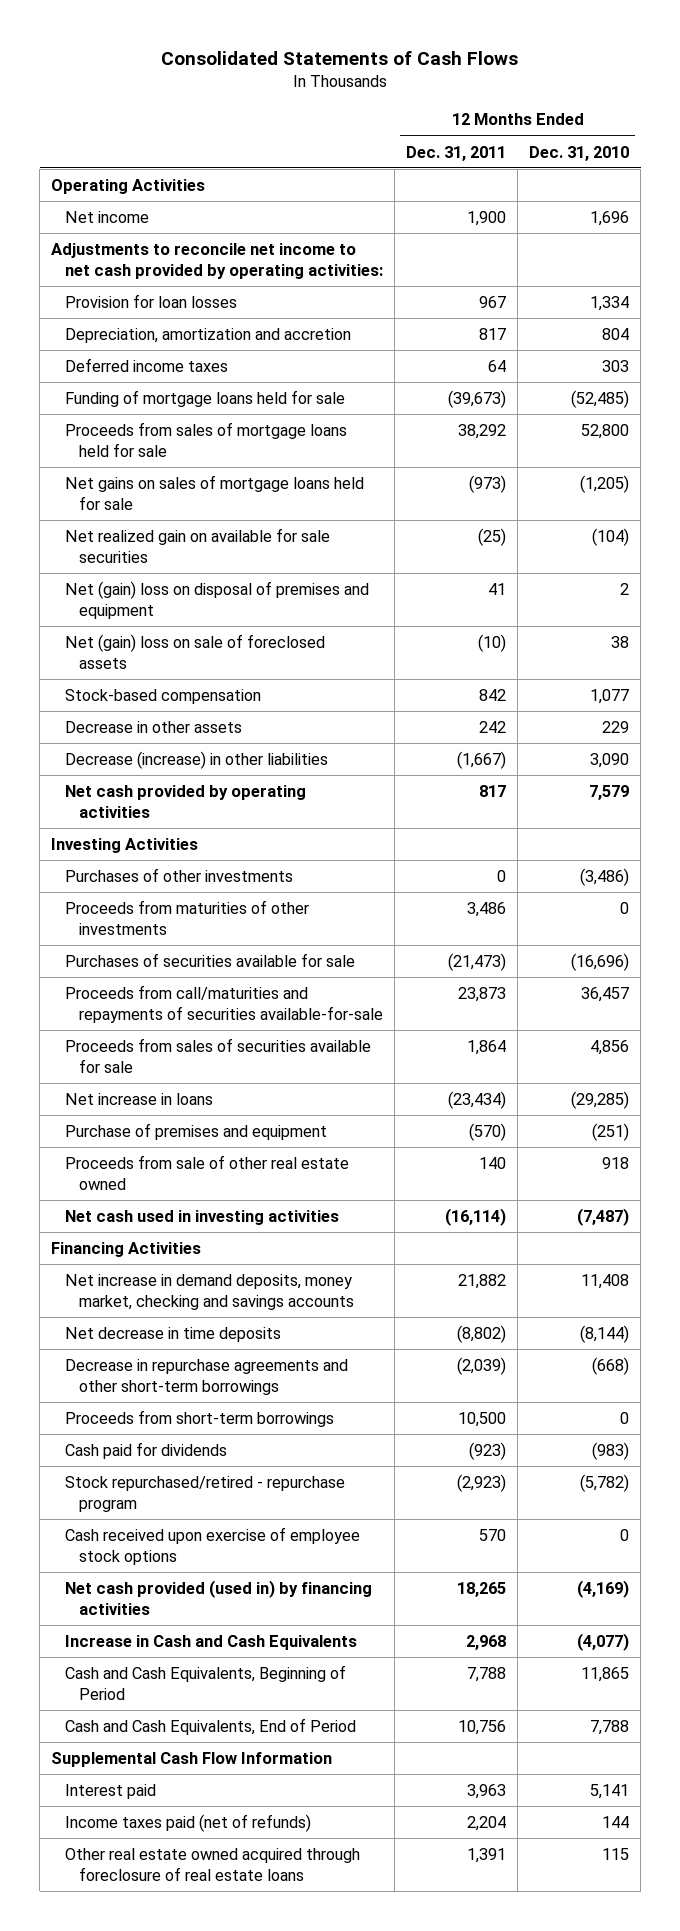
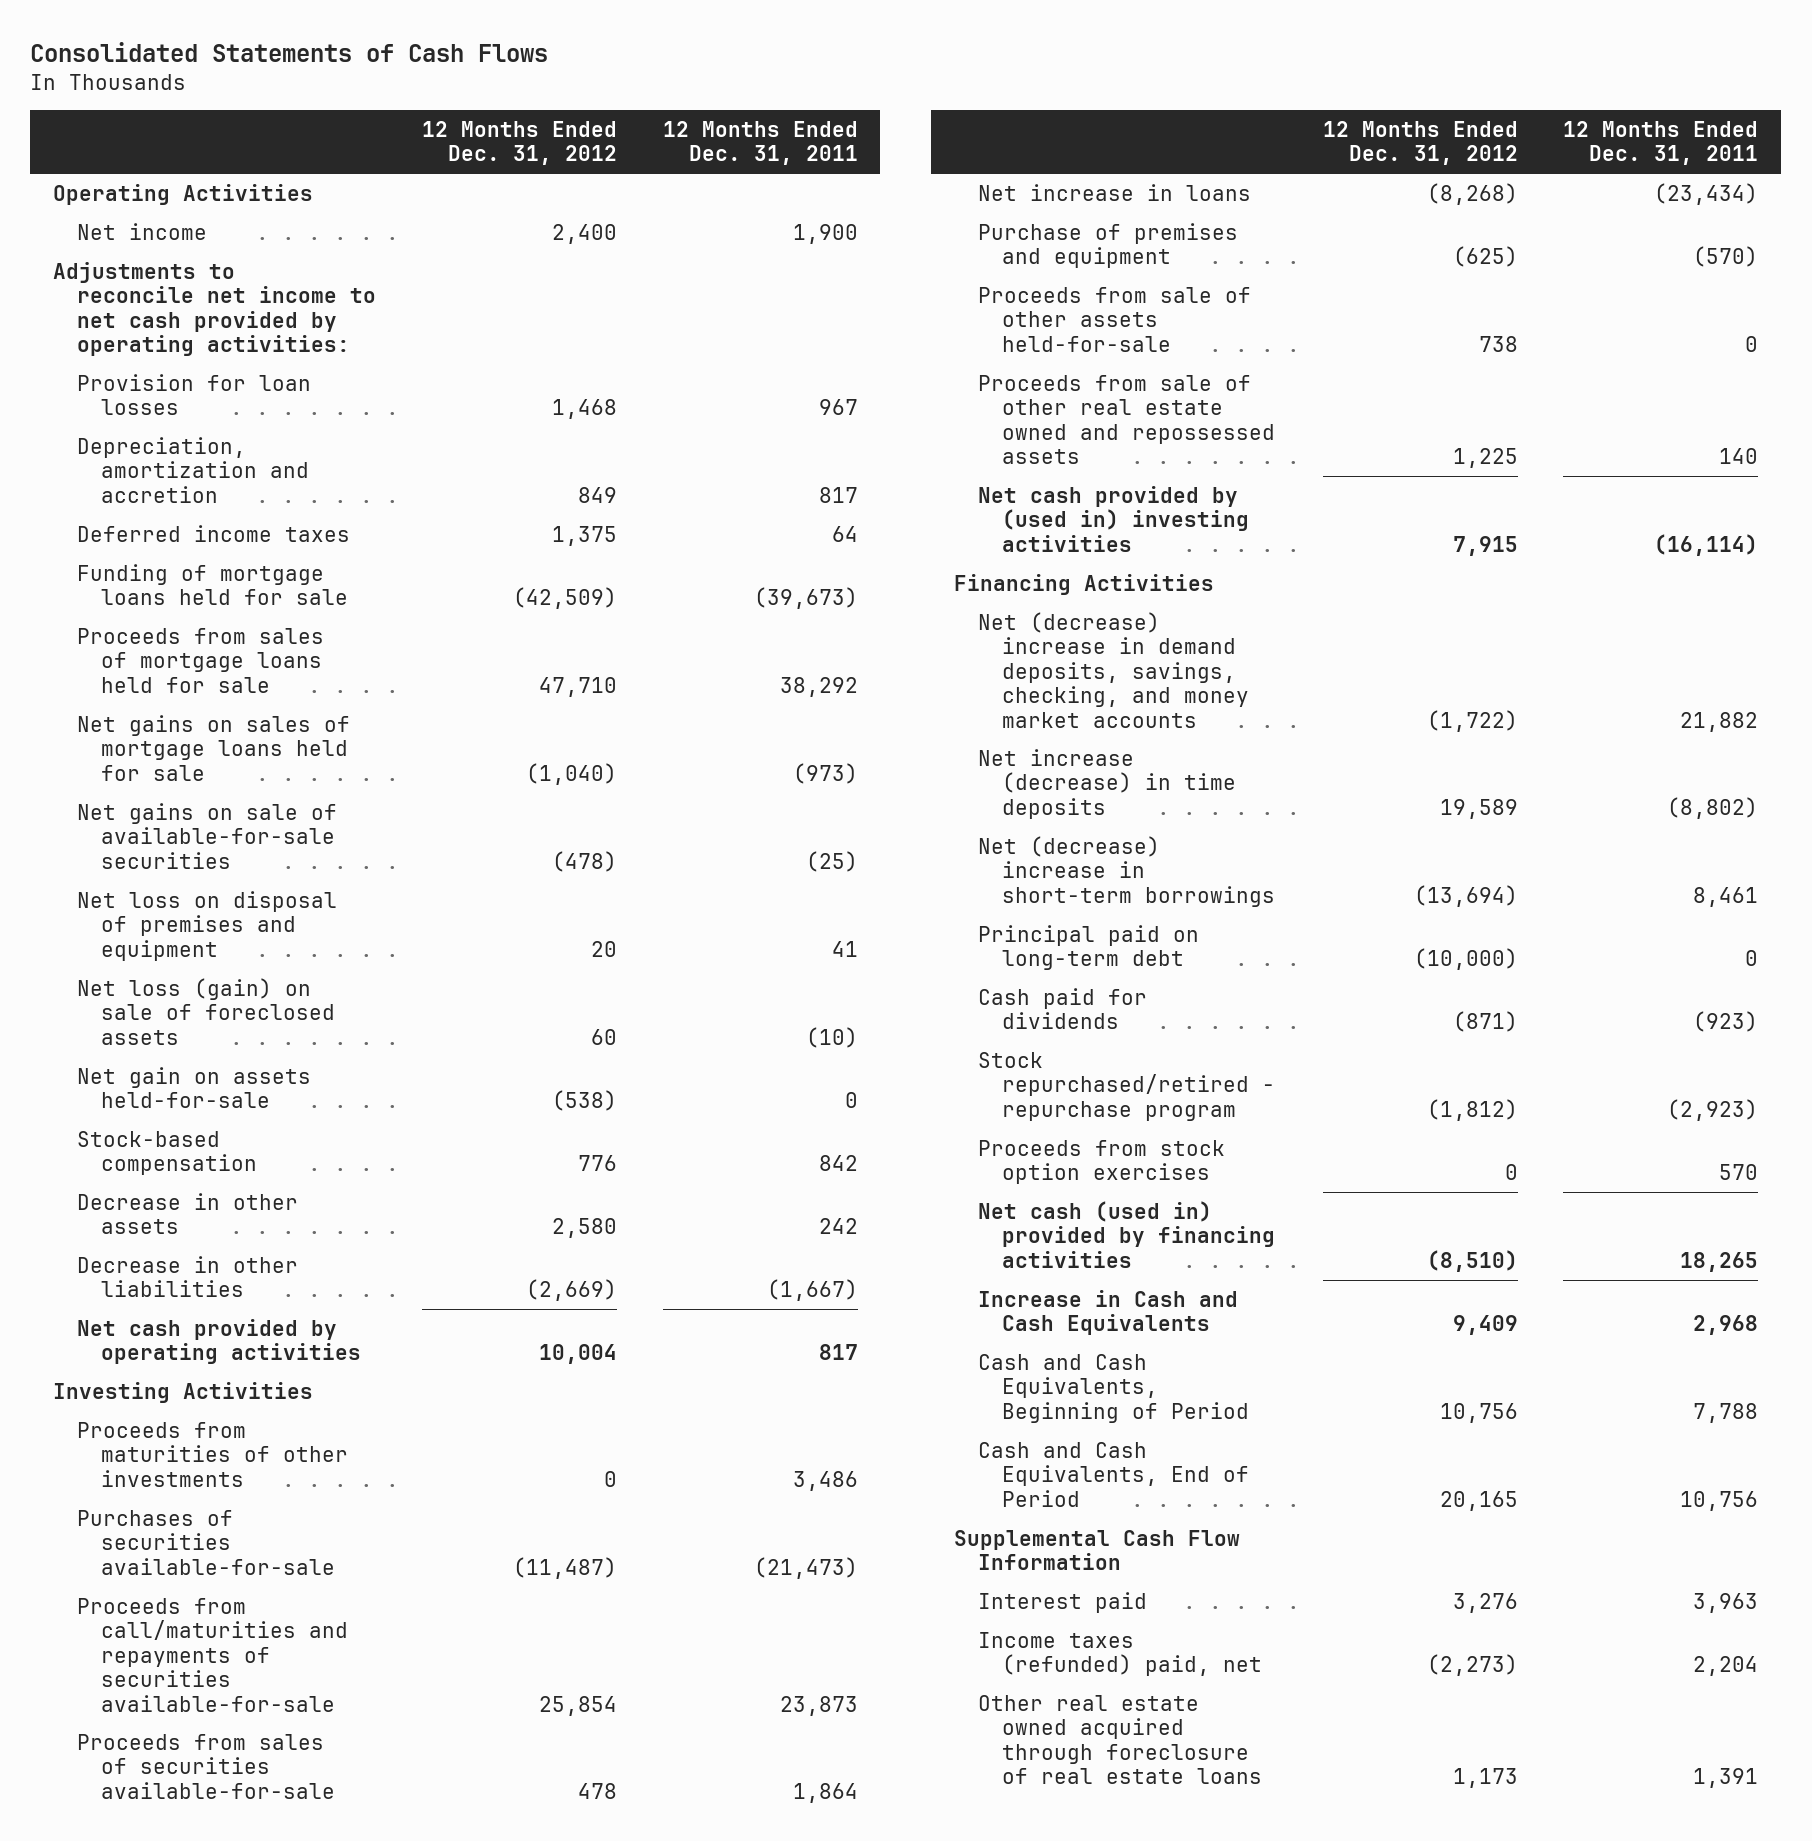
[529,145,630,161] Dec. 31, 2010 -> none
none -> [421,120,617,166] 12 Months Ended Dec. 31, 2012
[65,527,331,563] Net realized gain on available for sale securities -> [77,802,338,869] Net gains on sale of available-for-sale securities
[65,580,370,619] Net (gain) loss on disposal of premises and equipment -> [77,890,338,961] Net loss on disposal of premises and equipment
[65,633,326,669] Net (gain) loss on sale of foreclosed assets -> [77,977,336,1045] Net loss (gain) on sale of foreclosed assets
none -> [77,1066,312,1109] Net gain on assets held-for-sale
[65,750,329,769] Decrease (increase) in other liabilities -> [77,1255,299,1298] Decrease in other liabilities
[65,867,294,882] Purchases of other investments -> none
[65,952,356,967] Purchases of securities available for sale -> [77,1509,336,1575] Purchases of securities available-for-sale
[65,1037,372,1073] Proceeds from sales of securities available for sale -> [77,1733,336,1799] Proceeds from sales of securities available-for-sale
none -> [978,286,1252,352] Proceeds from sale of other assets held-for-sale
[65,1154,350,1190] Proceeds from sale of other real estate owned -> [978,374,1276,465] Proceeds from sale of other real estate owned and repossessed assets
[65,1209,340,1225] Net cash used in investing activities -> [978,485,1250,552] Net cash provided by (used in) investing activities
[65,1409,335,1427] Proceeds from short-term borrowings -> none
[65,1273,355,1310] Net increase in demand deposits, money market, checking and savings accounts -> [978,611,1250,728] Net (decrease) increase in demand deposits, savings, checking, and money market accounts
[65,1326,282,1342] Net decrease in time deposits -> [978,748,1237,819] Net increase (decrease) in time deposits
[65,1358,349,1395] Decrease in repurchase agreements and other short-term borrowings -> [978,835,1276,907] Net (decrease) increase in short-term borrowings
[457,1356,507,1375] (2,039) -> [1693,886,1759,907] 8,461
none -> [978,924,1200,971] Principal paid on long-term debt
[65,1526,361,1565] Cash received upon exercise of employee stock options -> [978,1139,1226,1185] Proceeds from stock option exercises
[65,1579,373,1615] Net cash provided (used in) by financing activities -> [978,1200,1276,1268] Net cash (used in) provided by financing activities
[65,1813,312,1832] Income taxes paid (net of refunds) -> [978,1631,1263,1677] Income taxes (refunded) paid, net

